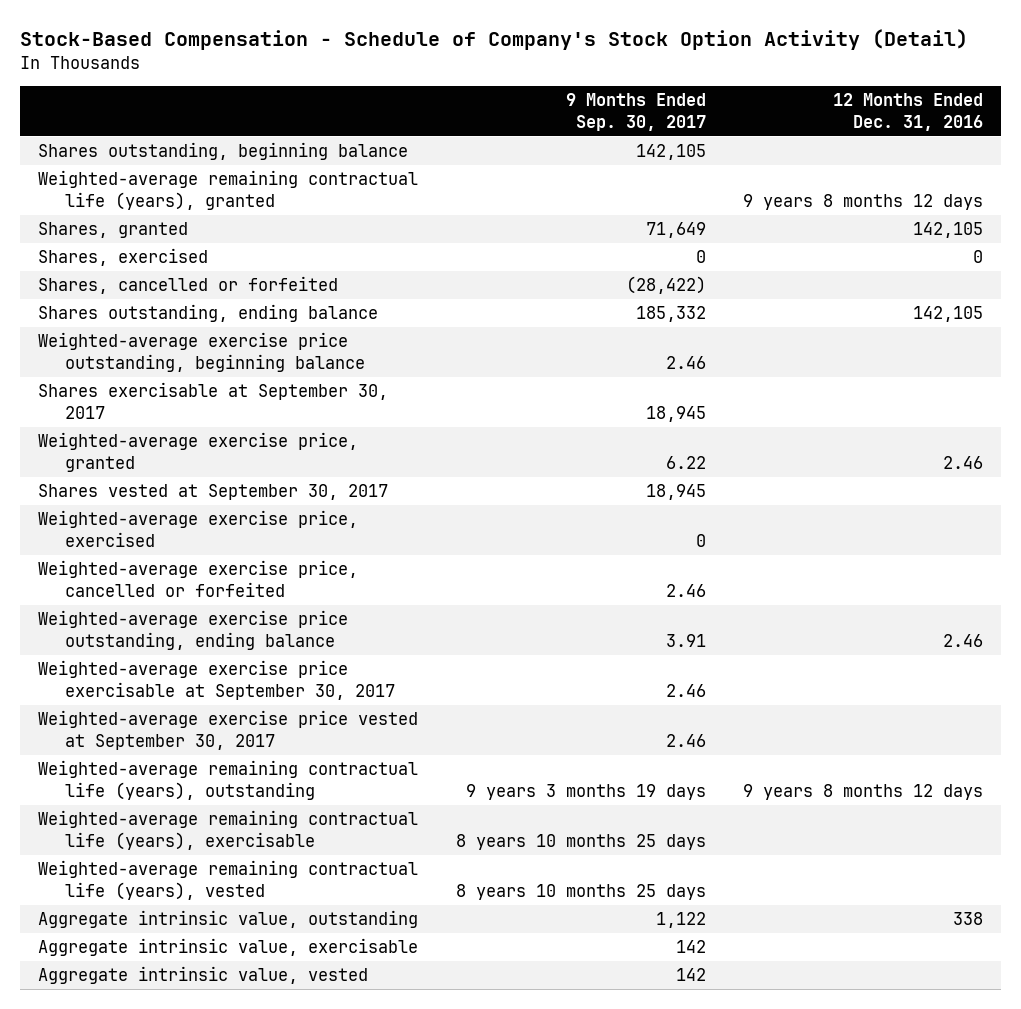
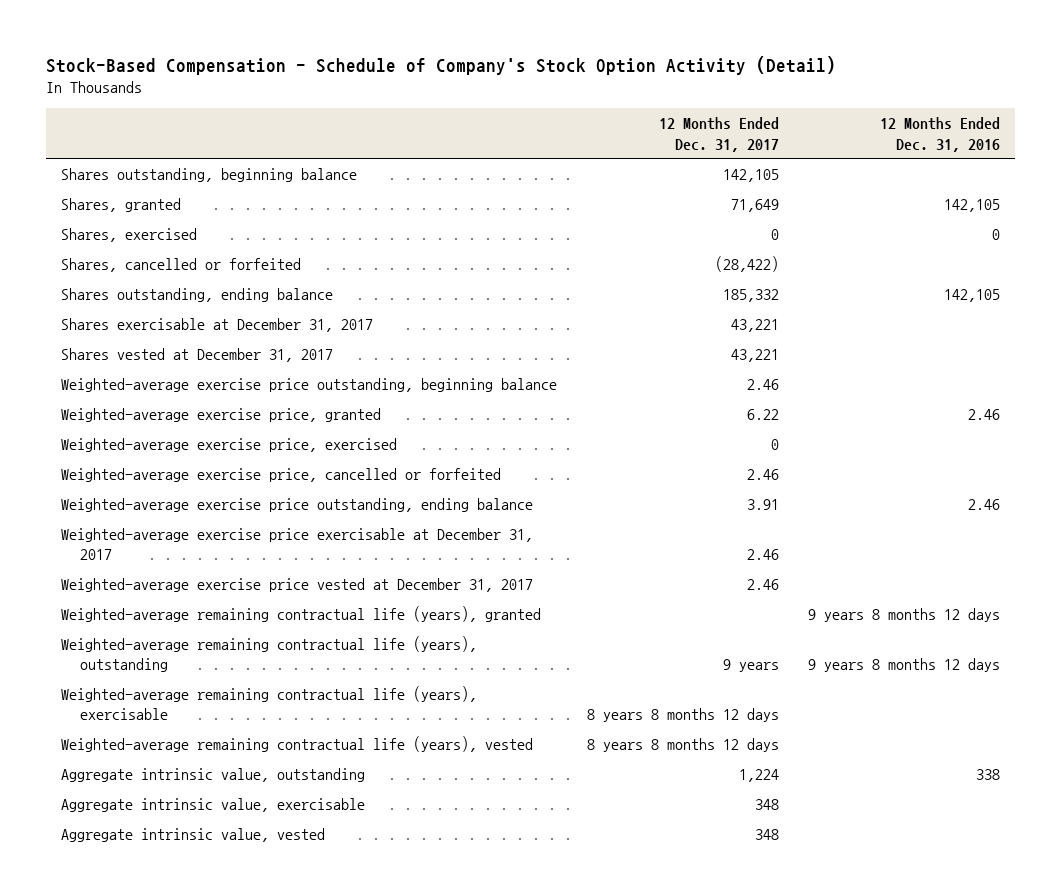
[565,93,706,131] 9 Months Ended Sep. 30, 2017 -> none
none -> [658,117,779,152] 12 Months Ended Dec. 31, 2017
none -> [60,317,373,332] Shares exercisable at December 31, 2017
none -> [60,347,333,362] Shares vested at December 31, 2017
[38,382,389,420] Shares exercisable at September 30, 2017 -> none
[38,484,389,501] Shares vested at September 30, 2017 -> none
[38,660,396,701] Weighted-average exercise price exercisable at September 30, 2017 -> [60,527,533,561] Weighted-average exercise price exercisable at December 31, 2017
[38,710,419,751] Weighted-average exercise price vested at September 30, 2017 -> [60,577,533,592] Weighted-average exercise price vested at December 31, 2017
[38,170,419,211] Weighted-average remaining contractual life (years), granted -> [60,605,541,622] Weighted-average remaining contractual life (years), granted

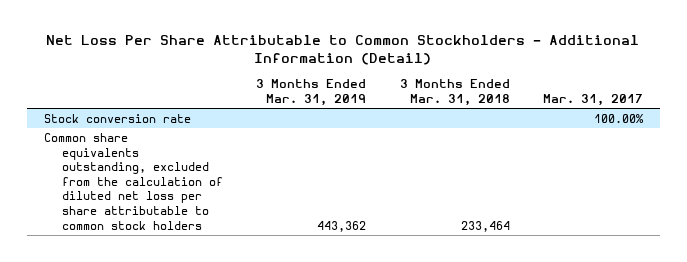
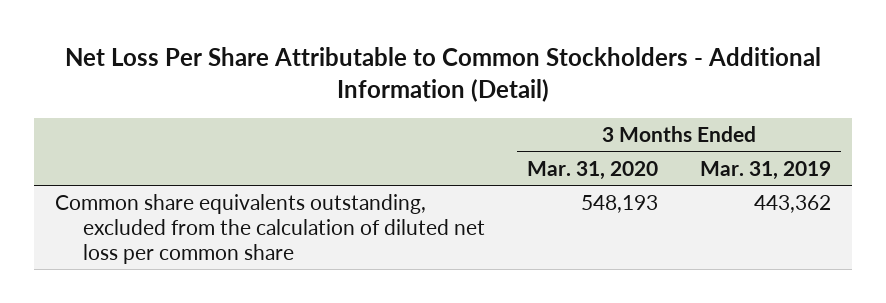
[399,79,510,107] 3 Months Ended Mar. 31, 2018 -> none
[542,94,643,107] Mar. 31, 2017 -> none
none -> [527,160,659,180] Mar. 31, 2020
[43,113,191,123] Stock conversion rate -> none
[43,132,224,230] Common share equivalents outstanding, excluded from the calculation of diluted net loss per share attributable to common stock holders -> [54,194,486,264] Common share equivalents outstanding, excluded from the calculation of diluted net loss per common share

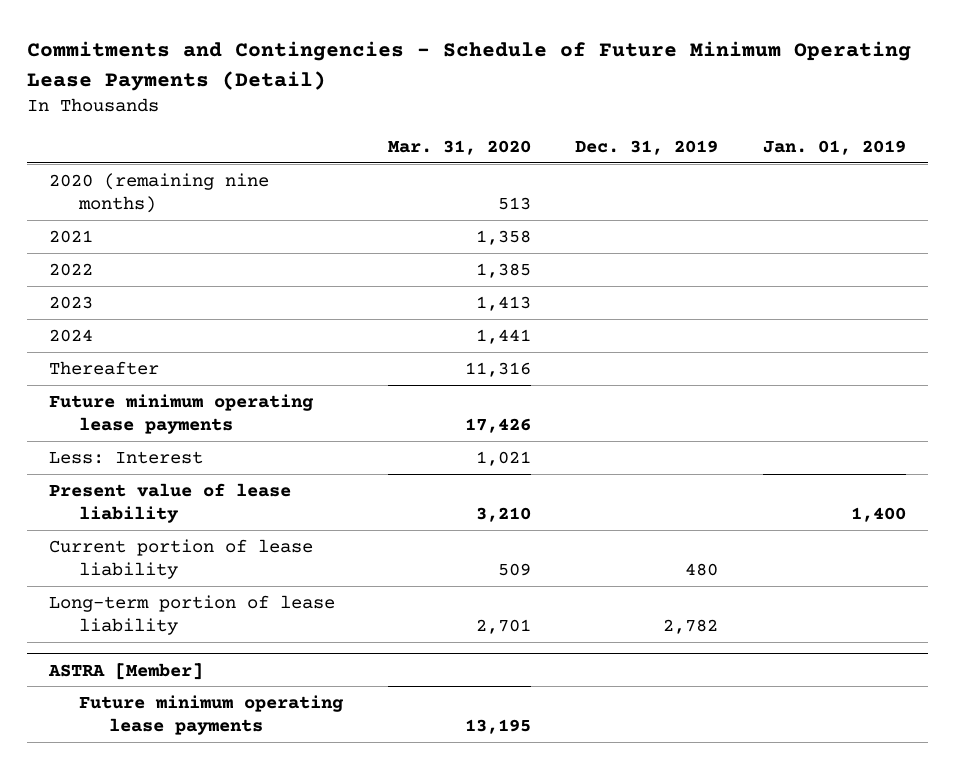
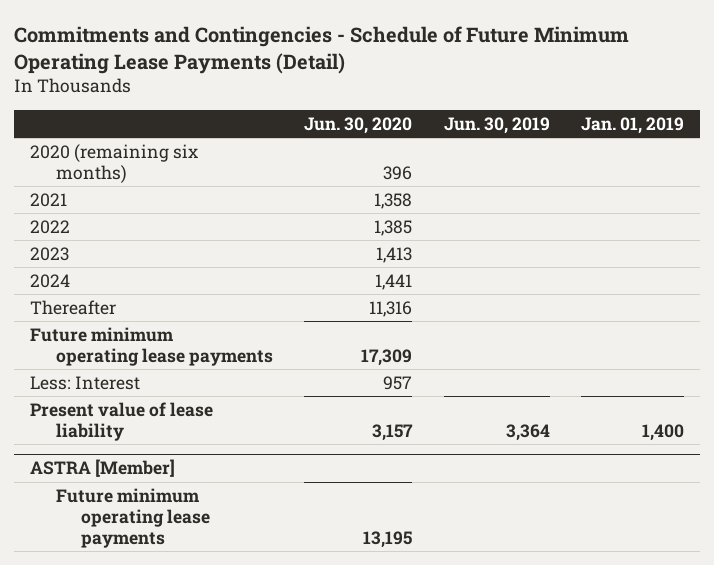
[387,139,531,155] Mar. 31, 2020 -> none
[575,139,719,155] Dec. 31, 2019 -> none
none -> [304,116,413,134] Jun. 30, 2020
none -> [443,116,550,134] Jun. 30, 2019
[49,172,270,214] 2020 (remaining nine months) -> [30,143,199,183] 2020 (remaining six months)
[49,538,314,580] Current portion of lease liability -> none
[49,594,336,636] Long-term portion of lease liability -> none

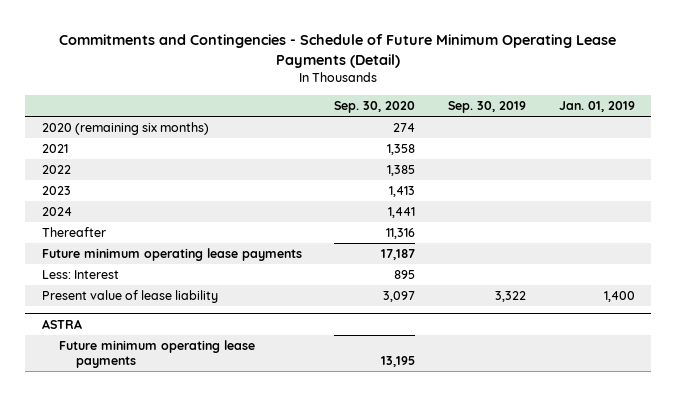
[304,116,413,134] Jun. 30, 2020 -> none
[443,116,550,134] Jun. 30, 2019 -> none
none -> [334,100,416,113] Sep. 30, 2020
none -> [448,100,527,113] Sep. 30, 2019
[30,459,176,478] ASTRA [Member] -> [41,318,82,329] ASTRA

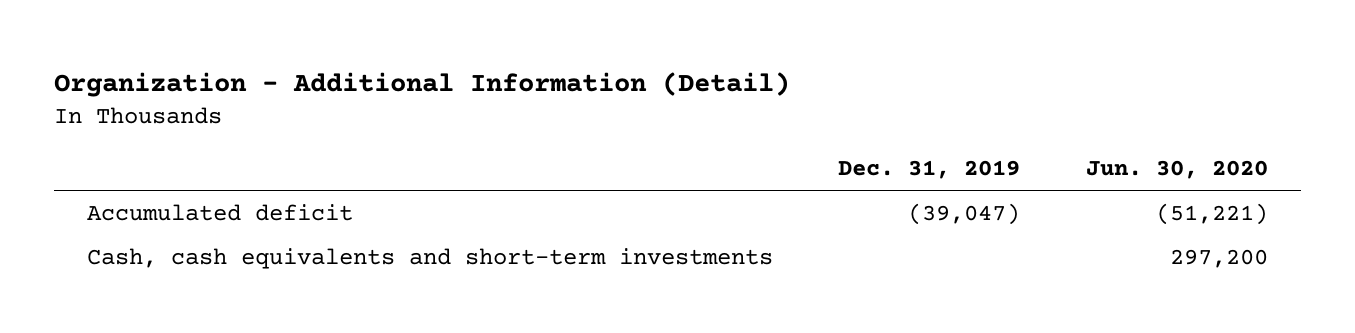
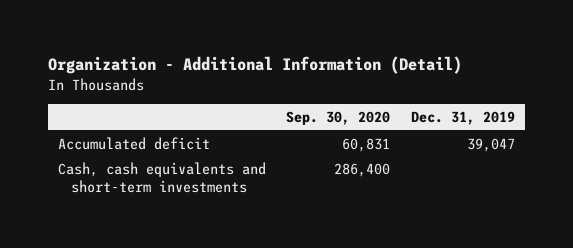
[1086,160,1269,180] Jun. 30, 2020 -> none
none -> [286,110,391,125] Sep. 30, 2020
[908,202,1021,225] (39,047) -> [466,137,515,152] 39,047

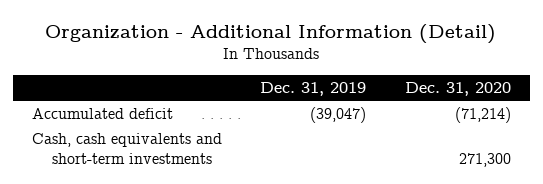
[286,110,391,125] Sep. 30, 2020 -> none
none -> [404,82,511,97] Dec. 31, 2020
[466,137,515,152] 39,047 -> [310,107,367,124] (39,047)

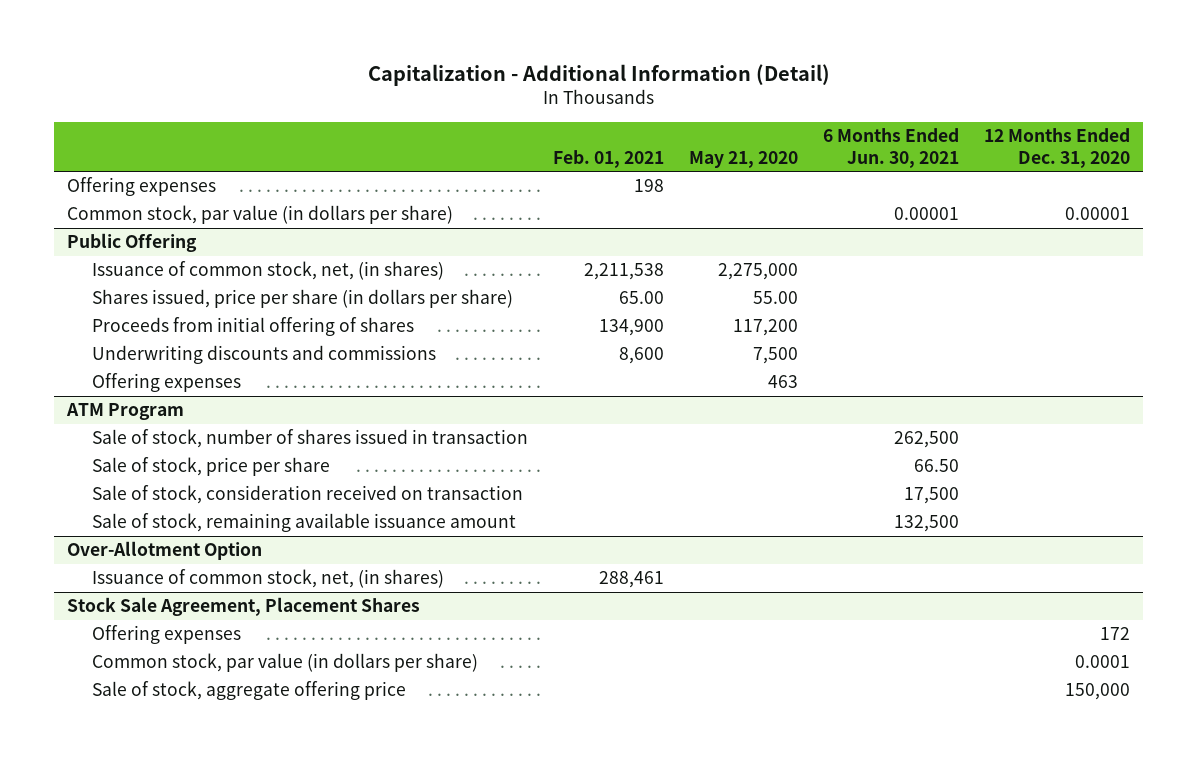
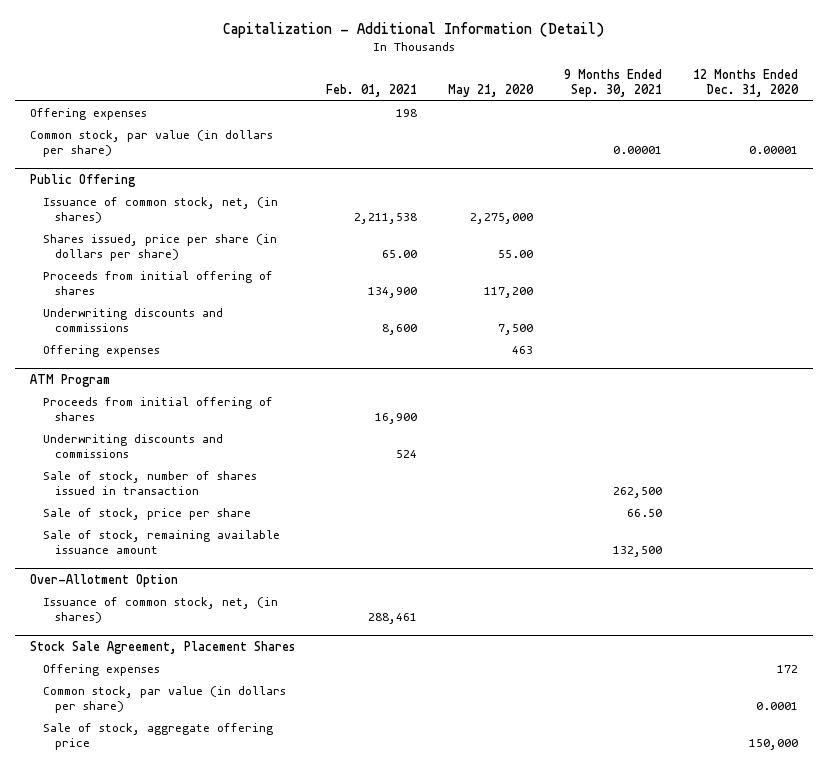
[823,128,960,168] 6 Months Ended Jun. 30, 2021 -> none
none -> [564,69,663,98] 9 Months Ended Sep. 30, 2021
none -> [42,397,273,422] Proceeds from initial offering of shares
none -> [42,434,223,459] Underwriting discounts and commissions
[91,485,523,505] Sale of stock, consideration received on transaction -> none

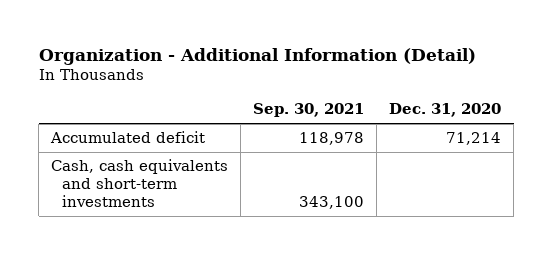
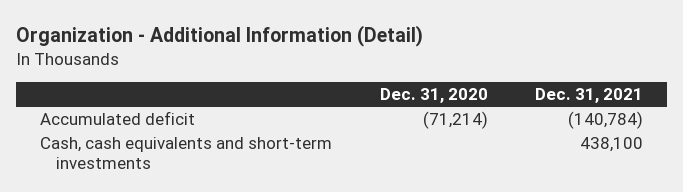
[253,103,365,118] Sep. 30, 2021 -> none
none -> [535,88,644,104] Dec. 31, 2021
[446,132,502,146] 71,214 -> [422,111,488,130] (71,214)

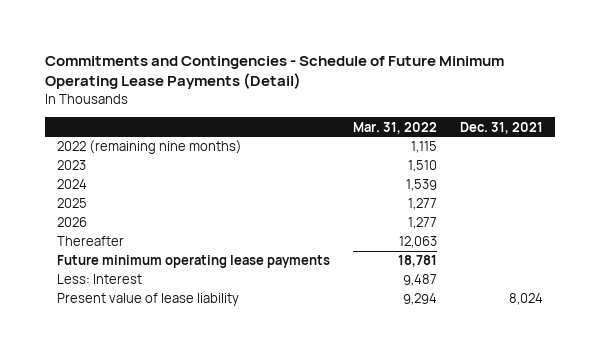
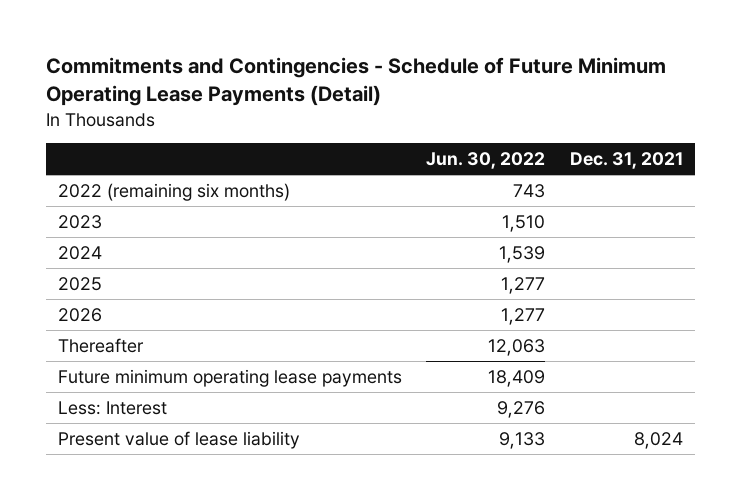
[353,121,438,134] Mar. 31, 2022 -> none
none -> [426,152,546,170] Jun. 30, 2022
[56,140,242,155] 2022 (remaining nine months) -> [57,182,290,201] 2022 (remaining six months)

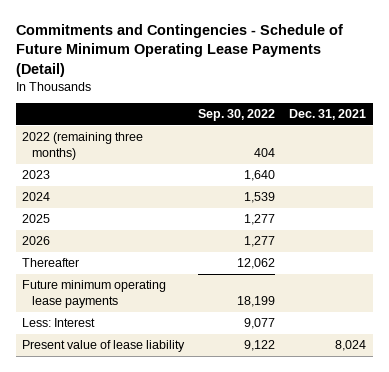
[426,152,546,170] Jun. 30, 2022 -> none
none -> [198,109,276,122] Sep. 30, 2022
[57,182,290,201] 2022 (remaining six months) -> [22,132,144,160] 2022 (remaining three months)

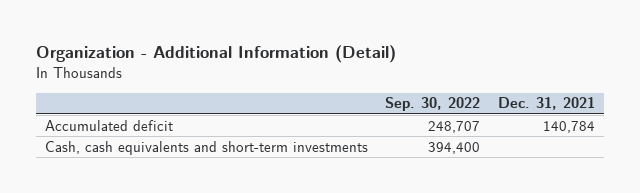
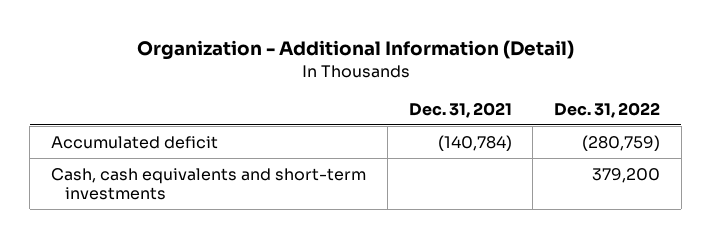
[385,97,481,112] Sep. 30, 2022 -> none
none -> [553,101,660,118] Dec. 31, 2022
[543,120,596,133] 140,784 -> [437,134,512,151] (140,784)

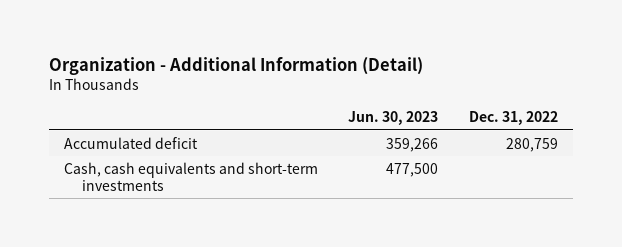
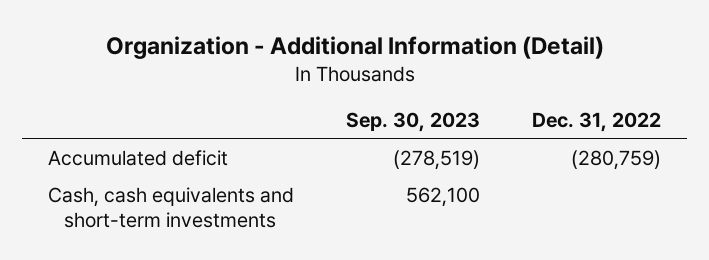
[348,111,439,126] Jun. 30, 2023 -> none
none -> [346,111,481,132] Sep. 30, 2023
[505,137,558,152] 280,759 -> [570,149,661,170] (280,759)

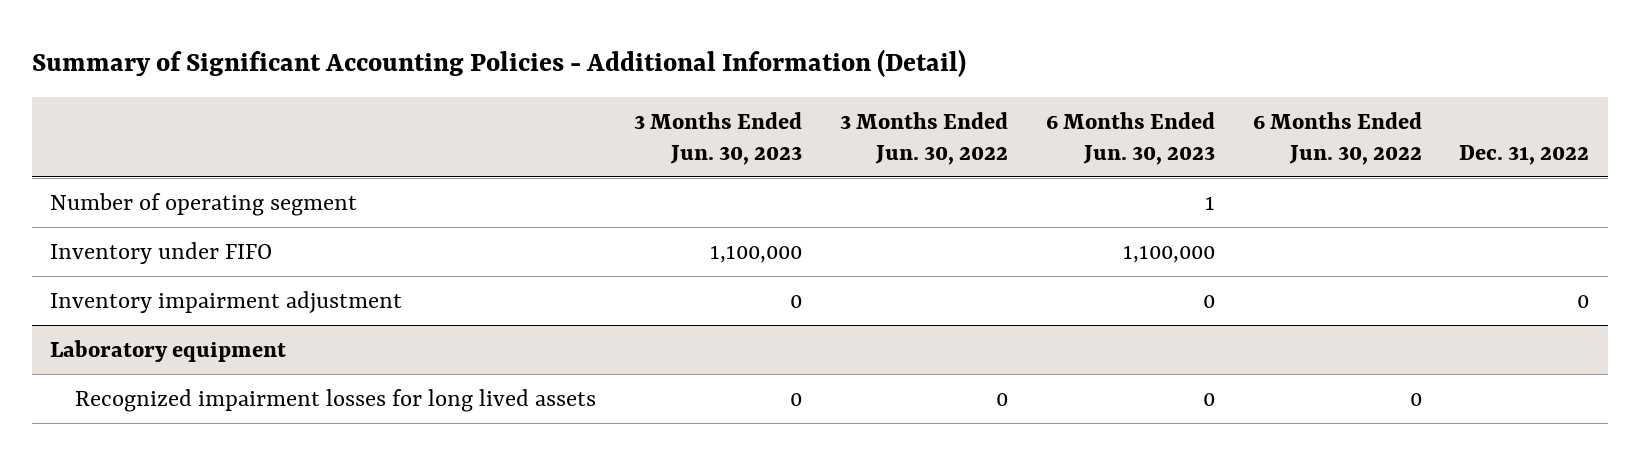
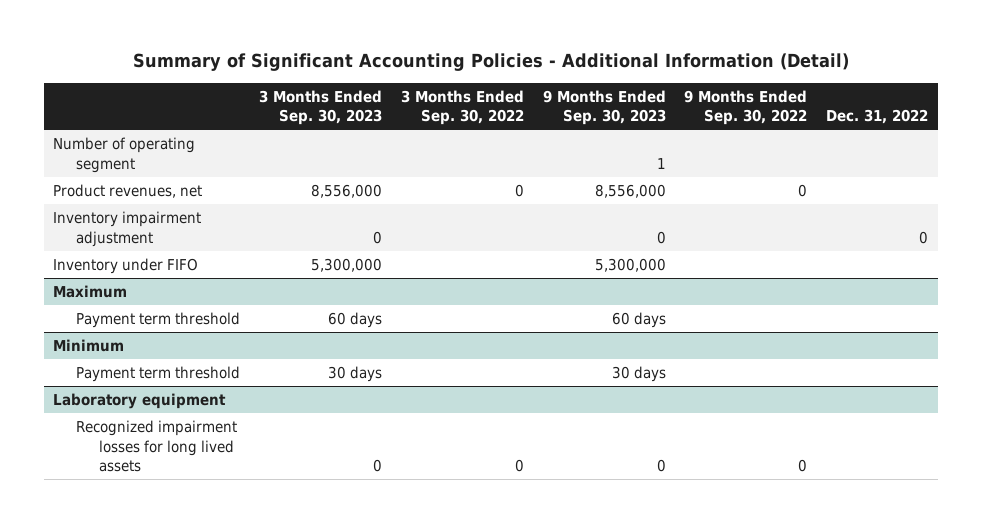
[634,111,803,165] 3 Months Ended Jun. 30, 2023 -> none
[840,111,1009,165] 3 Months Ended Jun. 30, 2022 -> none
[1045,111,1215,165] 6 Months Ended Jun. 30, 2023 -> none
[1252,111,1422,165] 6 Months Ended Jun. 30, 2022 -> none
none -> [259,89,383,126] 3 Months Ended Sep. 30, 2023
none -> [400,89,524,126] 3 Months Ended Sep. 30, 2022
none -> [542,89,666,126] 9 Months Ended Sep. 30, 2023
none -> [684,89,808,126] 9 Months Ended Sep. 30, 2022
none -> [53,184,203,199] Product revenues, net
[50,241,273,264] Inventory under FIFO -> [53,258,199,275] Inventory under FIFO
none -> [53,285,128,299] Maximum
none -> [76,312,241,329] Payment term threshold
none -> [53,339,125,353] Minimum
none -> [76,366,241,383] Payment term threshold

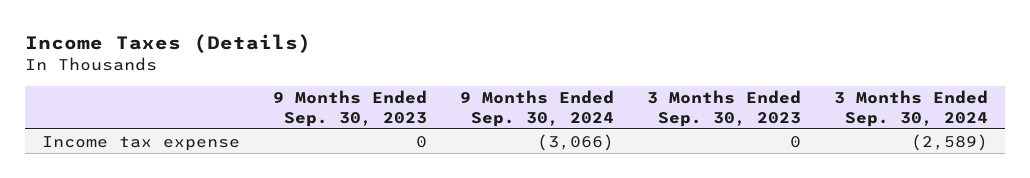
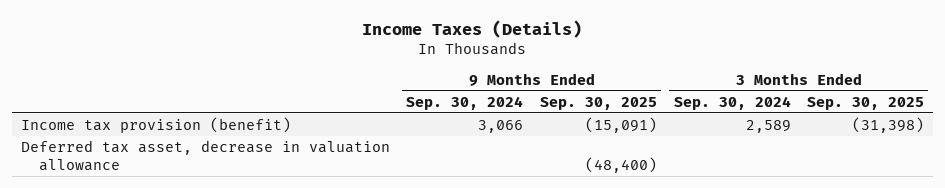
[272,90,427,127] 9 Months Ended Sep. 30, 2023 -> none
[647,90,802,127] 3 Months Ended Sep. 30, 2023 -> none
none -> [539,96,657,110] Sep. 30, 2025
none -> [807,96,925,110] Sep. 30, 2025
[41,136,240,152] Income tax expense -> [20,117,291,134] Income tax provision (benefit)
[536,134,614,152] (3,066) -> [478,120,524,134] 3,066
[911,134,989,152] (2,589) -> [745,120,791,134] 2,589
none -> [20,140,390,172] Deferred tax asset, decrease in valuation allowance

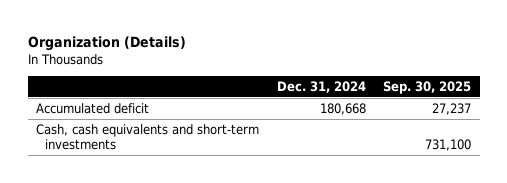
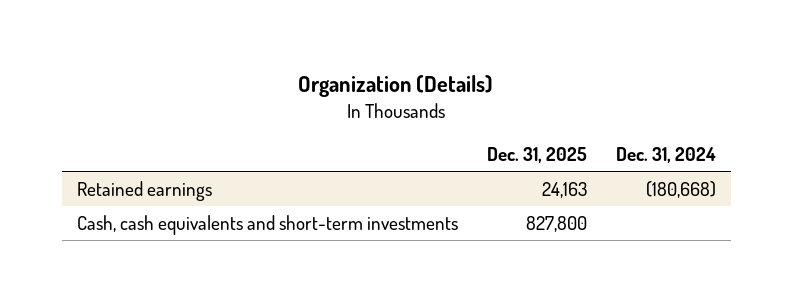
[383,80,472,94] Sep. 30, 2025 -> none
none -> [486,146,587,163] Dec. 31, 2025
[36,103,150,115] Accumulated deficit -> none
none -> [76,181,212,202] Retained earnings

